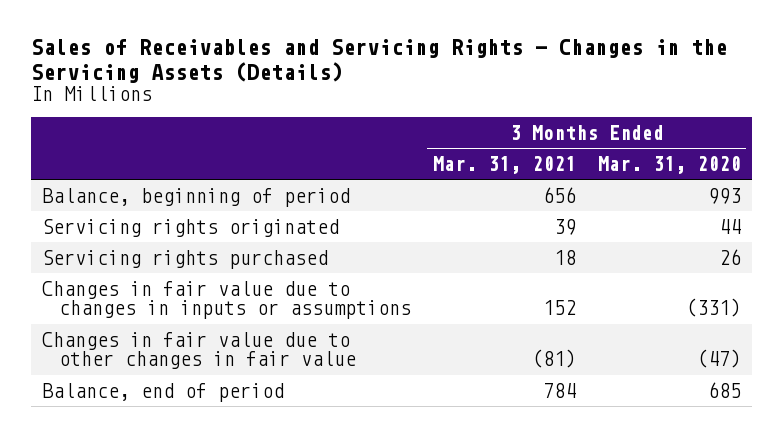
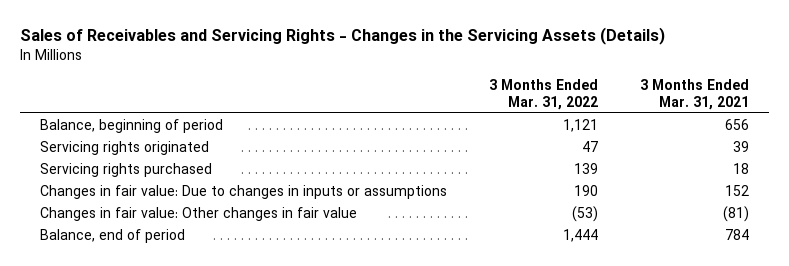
[597,156,741,175] Mar. 31, 2020 -> none
none -> [489,79,599,110] 3 Months Ended Mar. 31, 2022
[41,280,411,320] Changes in fair value due to changes in inputs or assumptions -> [40,185,448,200] Changes in fair value: Due to changes in inputs or assumptions
[41,331,356,370] Changes in fair value due to other changes in fair value -> [40,207,358,222] Changes in fair value: Other changes in fair value

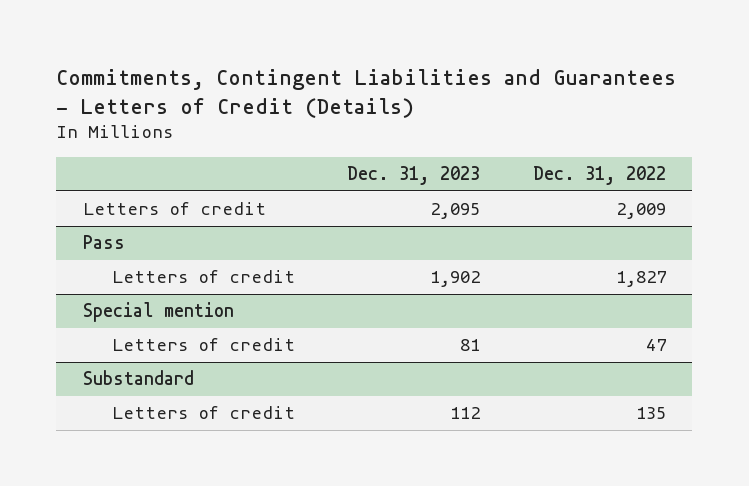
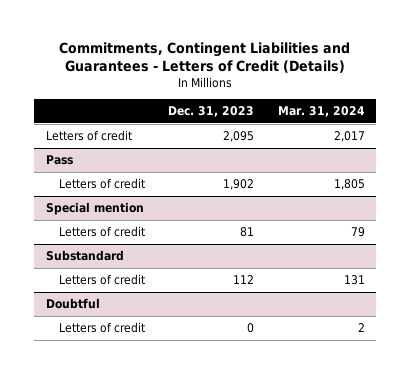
[532,166,666,186] Dec. 31, 2022 -> none
none -> [277,106,365,118] Mar. 31, 2024
none -> [46,298,101,310] Doubtful
none -> [58,322,145,334] Letters of credit

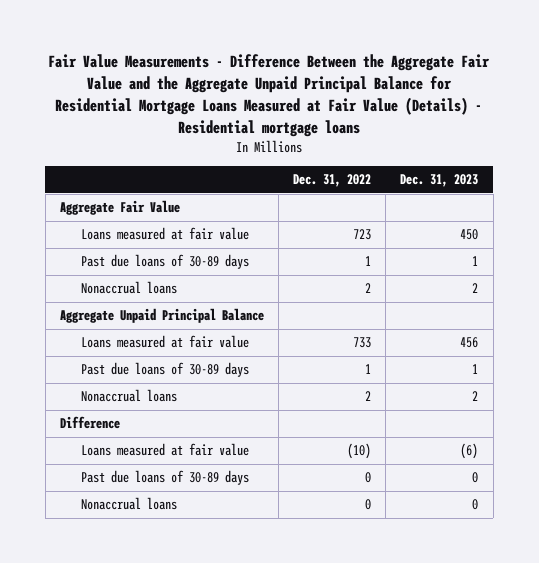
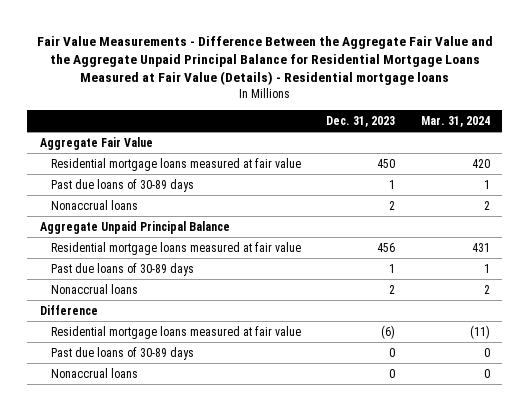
[293,174,372,188] Dec. 31, 2022 -> none
none -> [420,115,490,127] Mar. 31, 2024
[80,227,249,241] Loans measured at fair value -> [51,157,302,171] Residential mortgage loans measured at fair value
[80,335,249,349] Loans measured at fair value -> [51,241,302,255] Residential mortgage loans measured at fair value
[80,443,249,457] Loans measured at fair value -> [51,325,302,339] Residential mortgage loans measured at fair value

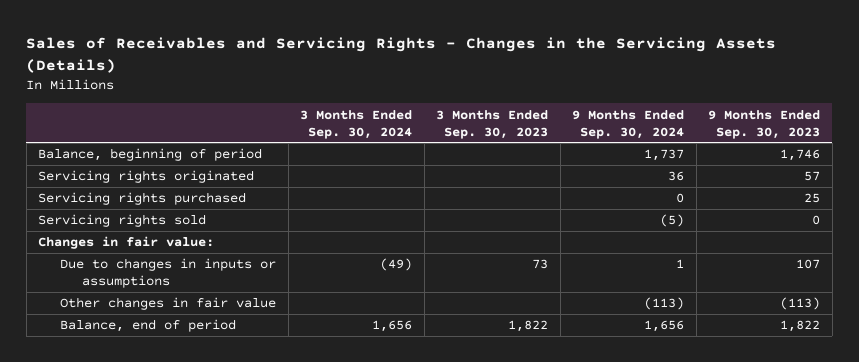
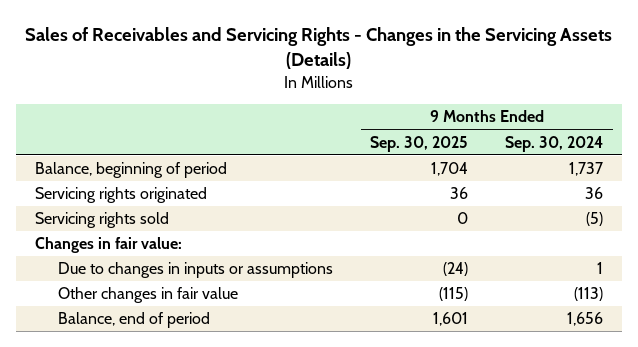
[300,109,413,139] 3 Months Ended Sep. 30, 2024 -> none
[436,109,549,139] 3 Months Ended Sep. 30, 2023 -> none
[708,109,821,139] 9 Months Ended Sep. 30, 2023 -> none
none -> [370,135,469,152] Sep. 30, 2025
[38,192,247,206] Servicing rights purchased -> none

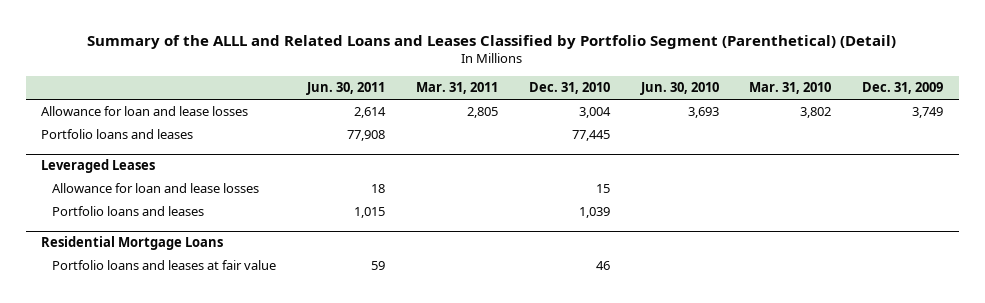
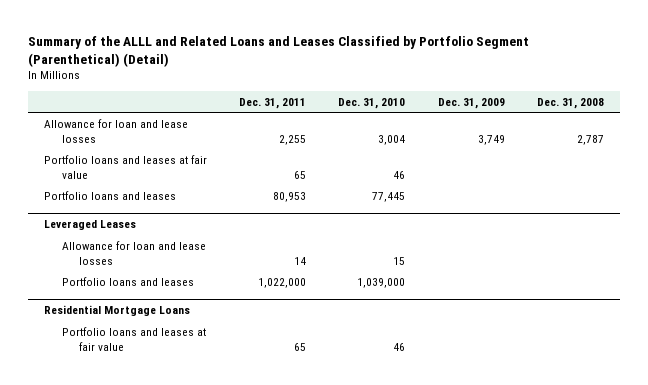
[306,82,386,96] Jun. 30, 2011 -> none
[416,82,499,95] Mar. 31, 2011 -> none
[639,82,719,96] Jun. 30, 2010 -> none
[749,82,832,95] Mar. 31, 2010 -> none
none -> [239,97,307,109] Dec. 31, 2011
none -> [536,97,604,109] Dec. 31, 2008
none -> [44,154,208,179] Portfolio loans and leases at fair value
[578,207,610,219] 1,039 -> [357,277,406,288] 1,039,000

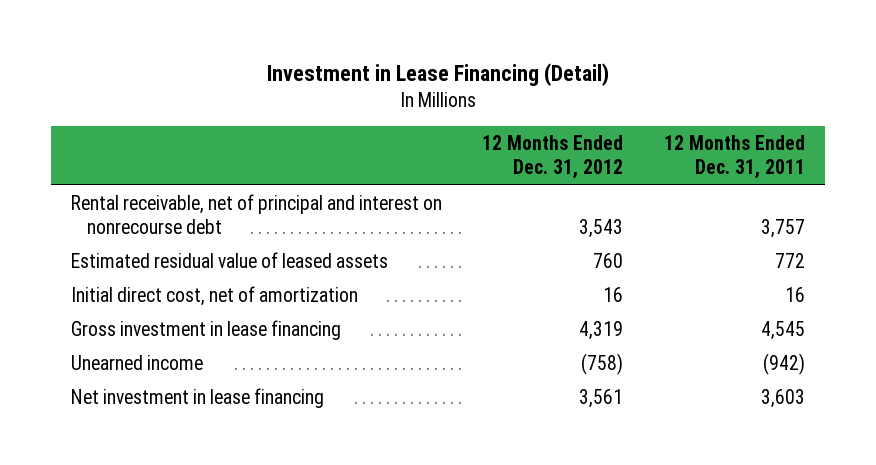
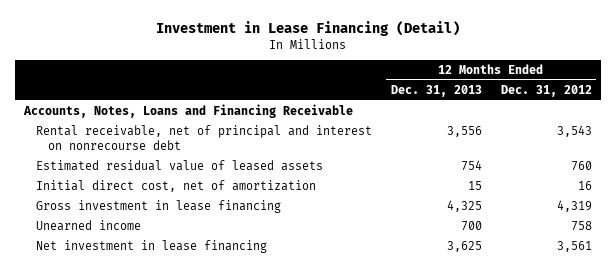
[663,135,805,180] 12 Months Ended Dec. 31, 2011 -> none
none -> [390,84,482,97] Dec. 31, 2013
none -> [23,103,354,118] Accounts, Notes, Loans and Financing Receivable
[581,352,624,375] (758) -> [570,220,592,231] 758

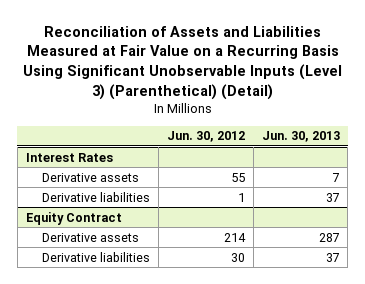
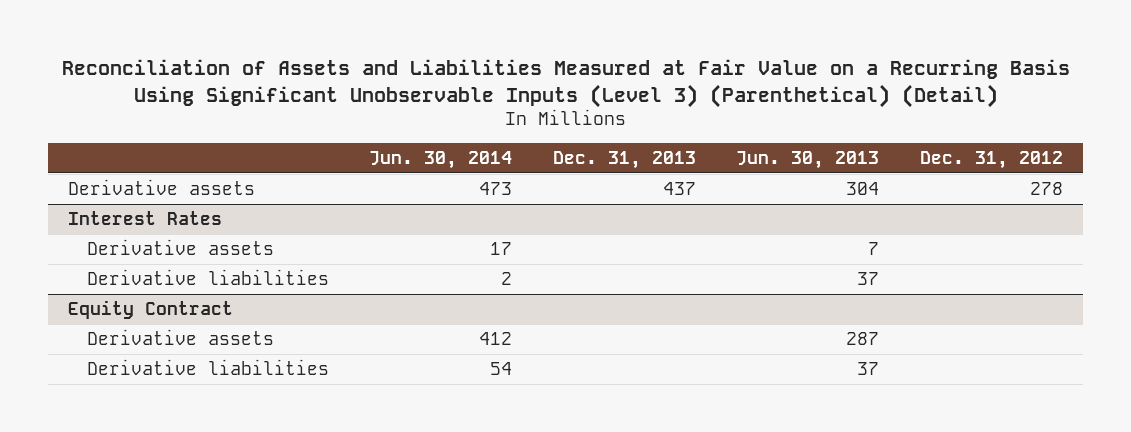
[166,131,245,143] Jun. 30, 2012 -> none
none -> [369,150,513,169] Jun. 30, 2014
none -> [552,150,696,169] Dec. 31, 2013
none -> [919,150,1063,169] Dec. 31, 2012
none -> [68,179,256,196] Derivative assets

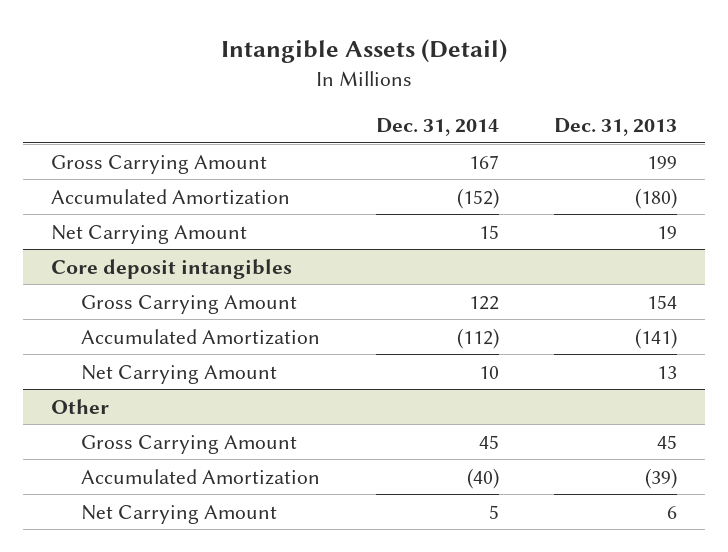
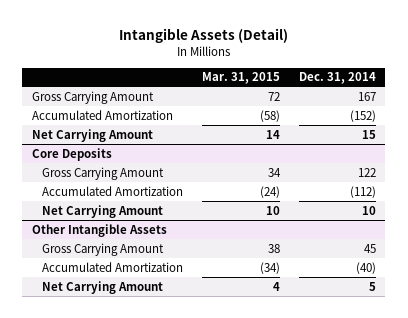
[554,118,678,137] Dec. 31, 2013 -> none
none -> [202,72,281,85] Mar. 31, 2015
[50,258,292,279] Core deposit intangibles -> [31,147,112,161] Core Deposits
[50,398,109,414] Other -> [31,223,167,237] Other Intangible Assets

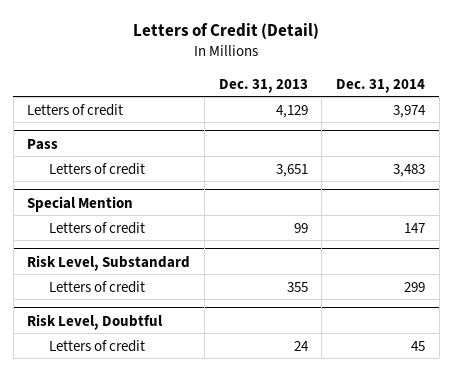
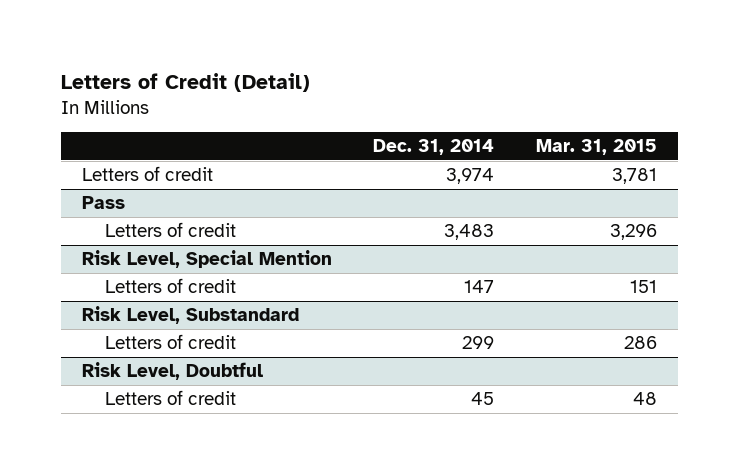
[218,78,308,93] Dec. 31, 2013 -> none
none -> [535,139,657,156] Mar. 31, 2015
[27,195,134,212] Special Mention -> [81,250,332,269] Risk Level, Special Mention

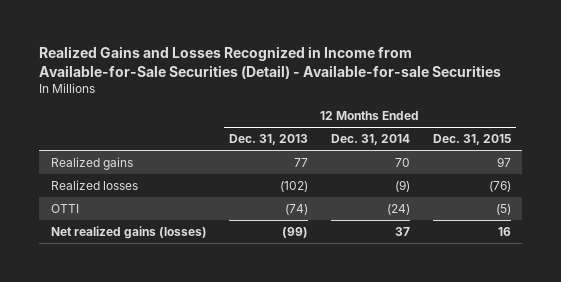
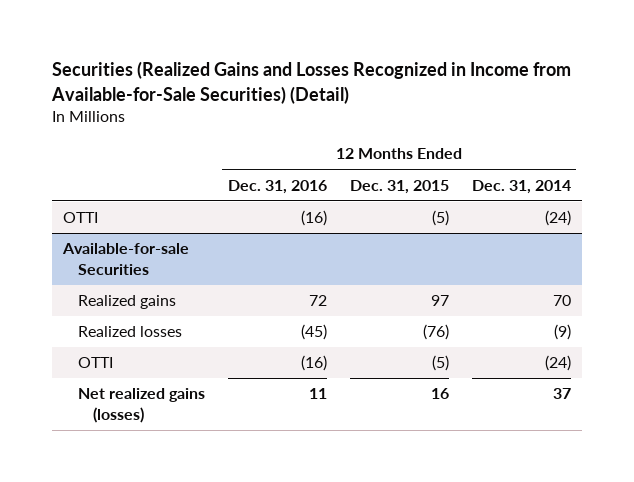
[39,45,502,79] Realized Gains and Losses Recognized in Income from Available-for-Sale Securities (Detail) - Available-for-sale Securities -> [51,61,572,104] Securities (Realized Gains and Losses Recognized in Income from Available-for-Sale Securities) (Detail)
[229,134,309,146] Dec. 31, 2013 -> none
none -> [228,179,328,194] Dec. 31, 2016
none -> [63,212,99,224] OTTI
none -> [62,243,190,275] Available-for-sale Securities

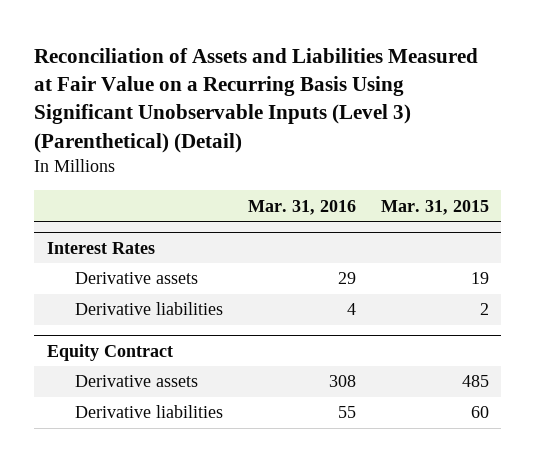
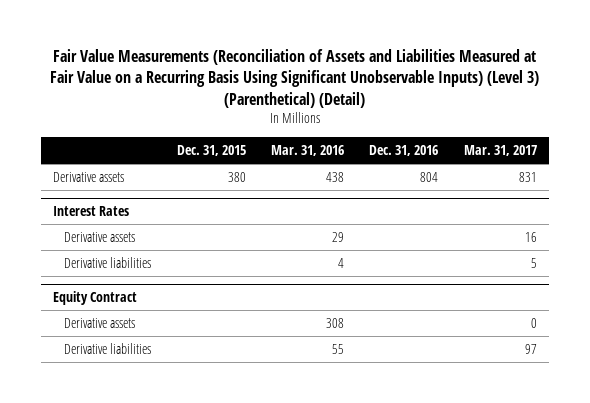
[34,47,479,153] Reconciliation of Assets and Liabilities Measured at Fair Value on a Recurring Basis Using Significant Unobservable Inputs (Level 3) (Parenthetical) (Detail) -> [50,49,540,108] Fair Value Measurements (Reconciliation of Assets and Liabilities Measured at Fair Value on a Recurring Basis Using Significant Unobservable Inputs) (Level 3) (Parenthetical) (Detail)
[380,199,489,215] Mar. 31, 2015 -> none
none -> [176,144,246,156] Dec. 31, 2015
none -> [369,144,439,156] Dec. 31, 2016
none -> [463,144,537,156] Mar. 31, 2017
none -> [53,171,125,182] Derivative assets

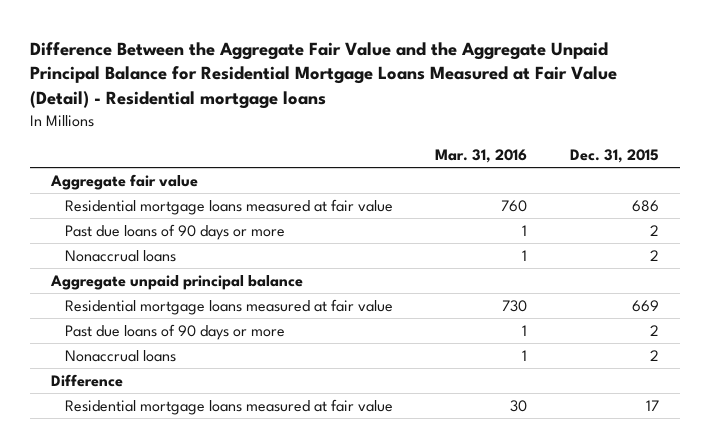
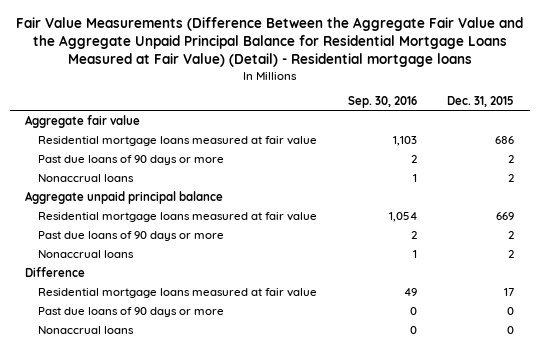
[29,41,617,110] Difference Between the Aggregate Fair Value and the Aggregate Unpaid Principal Balance for Residential Mortgage Loans Measured at Fair Value (Detail) - Residential mortgage loans -> [15,17,523,68] Fair Value Measurements (Difference Between the Aggregate Fair Value and the Aggregate Unpaid Principal Balance for Residential Mortgage Loans Measured at Fair Value) (Detail) - Residential mortgage loans
[435,149,528,164] Mar. 31, 2016 -> none
none -> [347,96,417,109] Sep. 30, 2016
none -> [38,306,225,317] Past due loans of 90 days or more
none -> [38,325,135,334] Nonaccrual loans

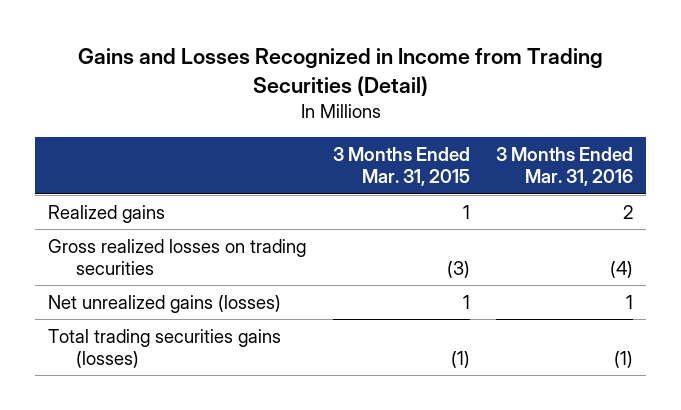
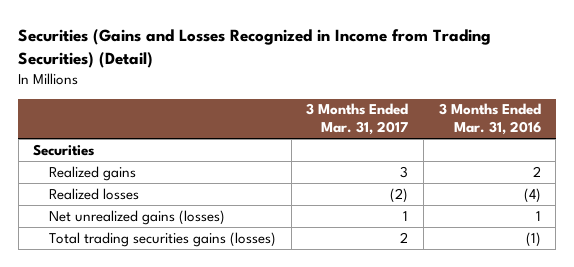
[77,48,603,97] Gains and Losses Recognized in Income from Trading Securities (Detail) -> [18,29,492,69] Securities (Gains and Losses Recognized in Income from Trading Securities) (Detail)
[332,147,470,187] 3 Months Ended Mar. 31, 2015 -> none
none -> [306,103,409,136] 3 Months Ended Mar. 31, 2017
none -> [33,143,95,156] Securities
[48,238,307,276] Gross realized losses on trading securities -> [49,187,140,200] Realized losses

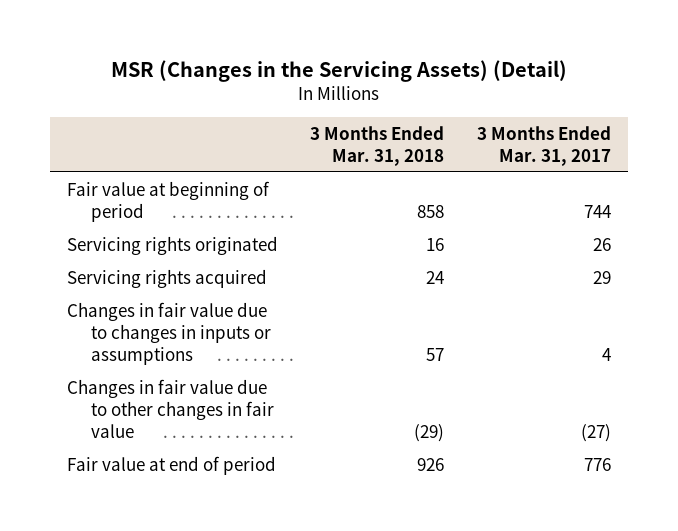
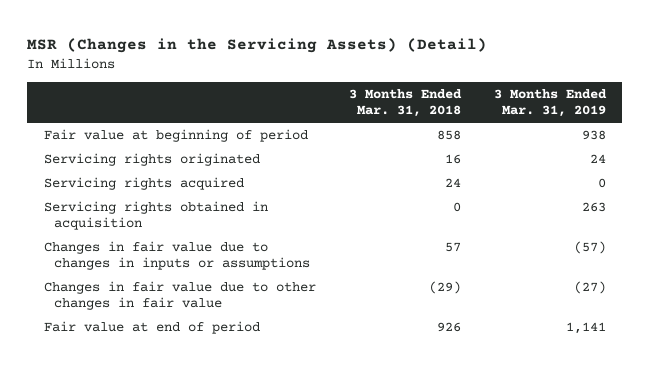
[477,125,612,166] 3 Months Ended Mar. 31, 2017 -> none
none -> [493,89,607,118] 3 Months Ended Mar. 31, 2019
none -> [43,201,268,231] Servicing rights obtained in acquisition

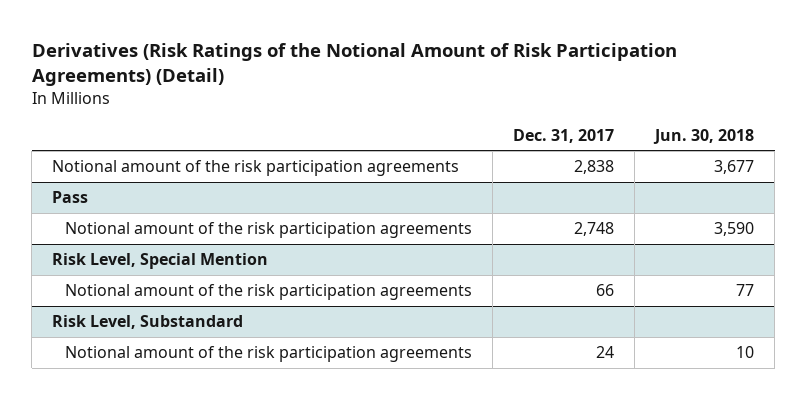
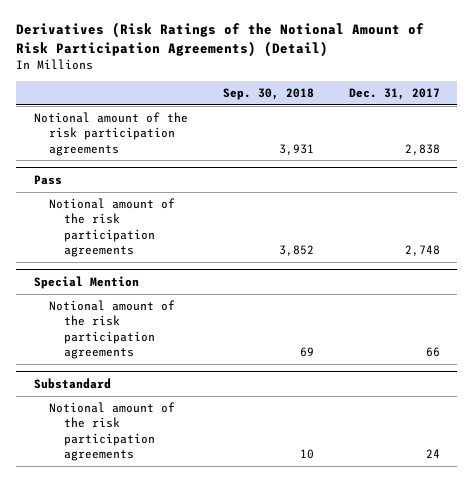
[653,128,755,144] Jun. 30, 2018 -> none
none -> [222,87,314,100] Sep. 30, 2018
[52,253,269,270] Risk Level, Special Mention -> [33,275,139,289] Special Mention
[52,315,244,330] Risk Level, Substandard -> [33,377,111,389] Substandard

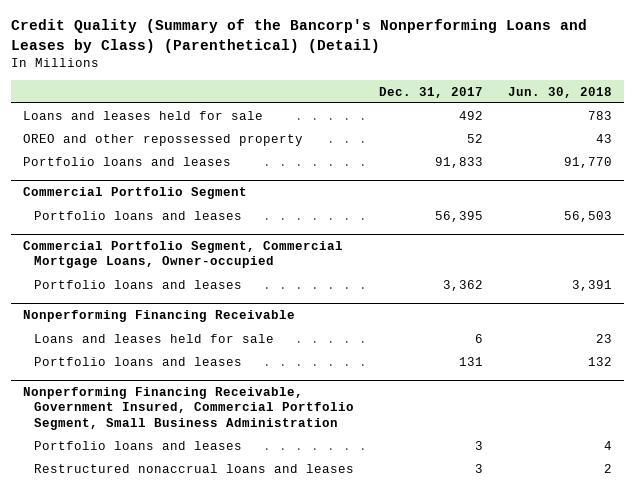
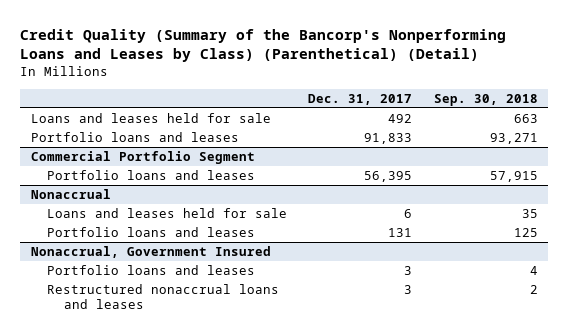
[507,86,612,98] Jun. 30, 2018 -> none
none -> [433,93,538,106] Sep. 30, 2018
[23,133,304,146] OREO and other repossessed property -> none
[23,241,344,269] Commercial Portfolio Segment, Commercial Mortgage Loans, Owner-occupied -> none
[34,279,243,289] Portfolio loans and leases -> none
[23,310,296,323] Nonperforming Financing Receivable -> [30,189,111,200] Nonaccrual
[23,387,355,430] Nonperforming Financing Receivable, Government Insured, Commercial Portfolio Segment, Small Business Administration -> none
none -> [30,246,271,259] Nonaccrual, Government Insured

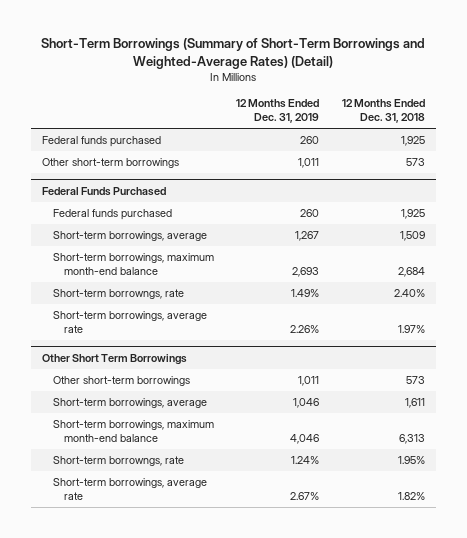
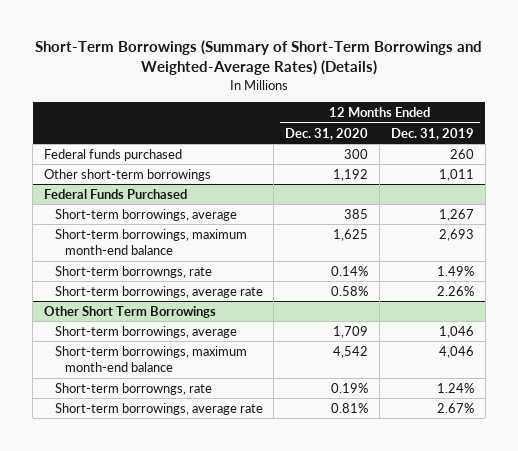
[41,38,426,69] Short-Term Borrowings (Summary of Short-Term Borrowings and Weighted-Average Rates) (Detail) -> [34,40,482,76] Short-Term Borrowings (Summary of Short-Term Borrowings and Weighted-Average Rates) (Details)
[341,99,425,124] 12 Months Ended Dec. 31, 2018 -> none
none -> [285,127,369,140] Dec. 31, 2020
[53,209,173,221] Federal funds purchased -> none
[53,376,191,387] Other short-term borrowings -> none

